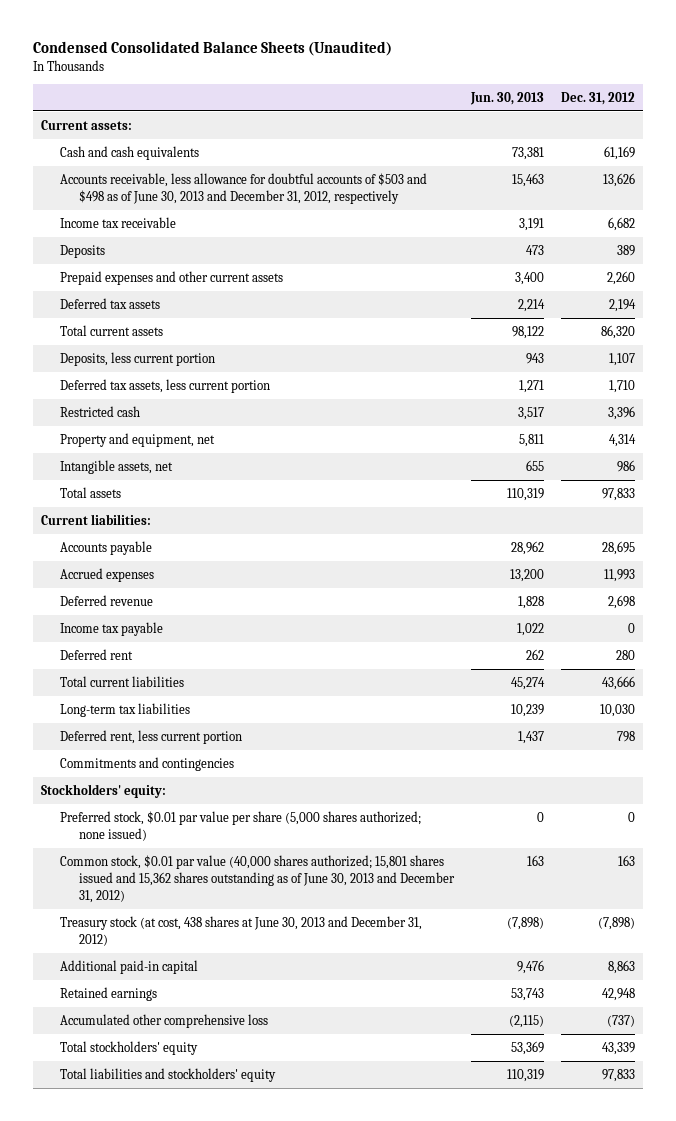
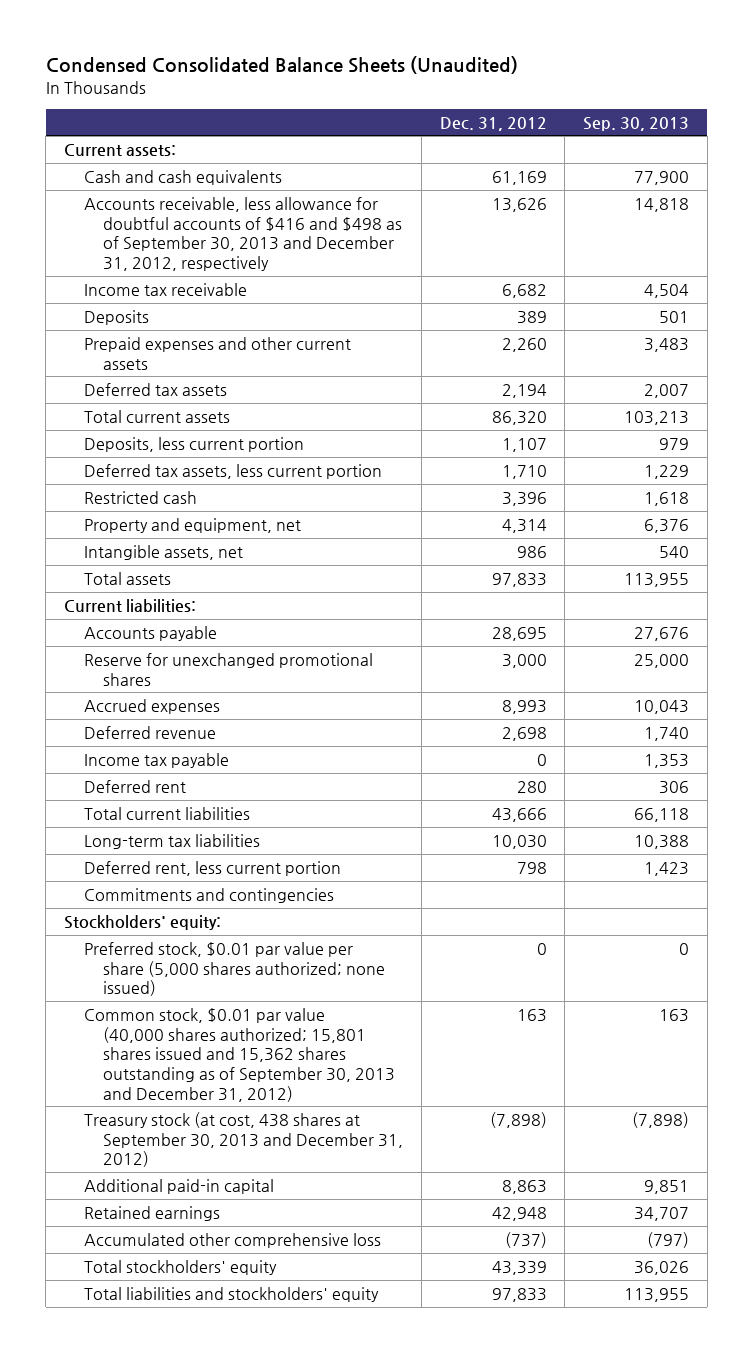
[470,91,545,105] Jun. 30, 2013 -> none
none -> [582,116,689,131] Sep. 30, 2013
[60,172,428,204] Accounts receivable, less allowance for doubtful accounts of $503 and $498 as of June 30, 2013 and December 31, 2012, respectively -> [83,196,403,272] Accounts receivable, less allowance for doubtful accounts of $416 and $498 as of September 30, 2013 and December 31, 2012, respectively
none -> [83,652,373,686] Reserve for unexchanged promotional shares
[603,568,635,582] 11,993 -> [501,699,547,714] 8,993
[60,854,456,903] Common stock, $0.01 par value (40,000 shares authorized; 15,801 shares issued and 15,362 shares outstanding as of June 30, 2013 and December 31, 2012) -> [83,1007,396,1102] Common stock, $0.01 par value (40,000 shares authorized; 15,801 shares issued and 15,362 shares outstanding as of September 30, 2013 and December 31, 2012)
[60,915,423,946] Treasury stock (at cost, 438 shares at June 30, 2013 and December 31, 2012) -> [83,1111,404,1168] Treasury stock (at cost, 438 shares at September 30, 2013 and December 31, 2012)

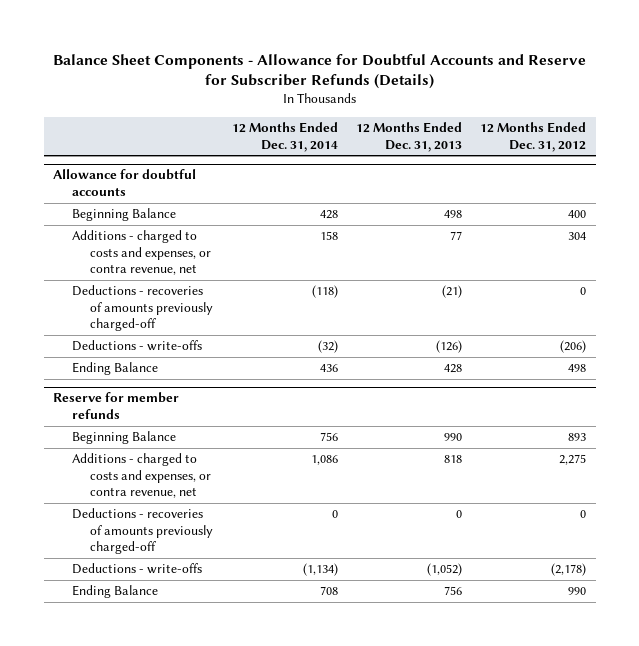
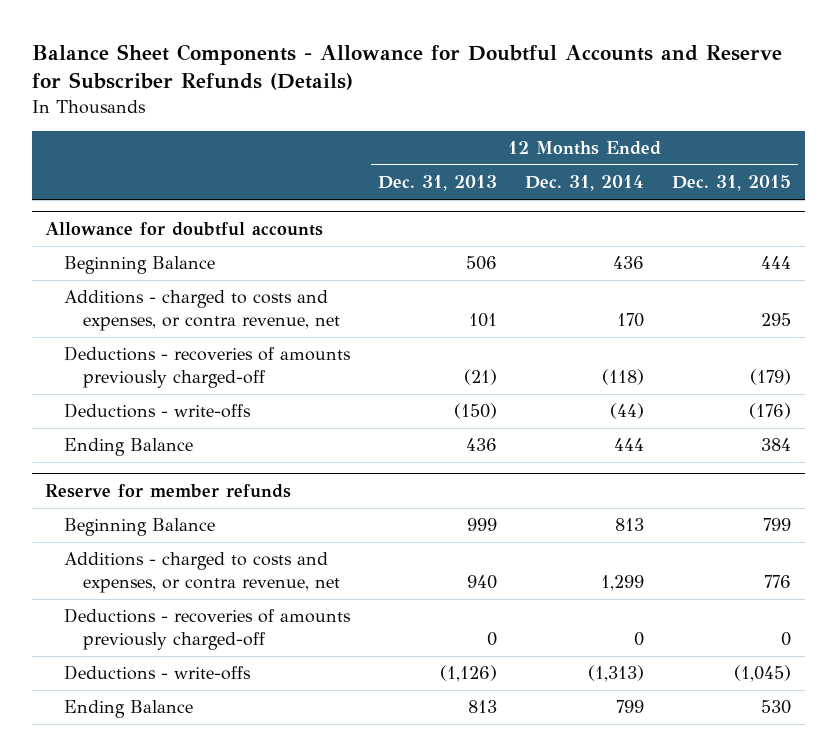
[480,121,587,152] 12 Months Ended Dec. 31, 2012 -> none
none -> [672,175,792,192] Dec. 31, 2015
[319,210,338,220] 428 -> [613,256,645,270] 436
[443,210,462,219] 498 -> [466,256,498,271] 506
[319,231,338,241] 158 -> [617,313,645,328] 170
[449,231,462,241] 77 -> [469,313,498,328] 101
[317,340,338,354] (32) -> [610,403,645,420] (44)
[435,340,462,354] (126) -> [454,403,498,420] (150)
[319,364,338,373] 436 -> [614,438,645,452] 444
[443,364,462,374] 428 -> [466,438,498,452] 436
[319,432,338,442] 756 -> [615,518,645,532] 813
[443,433,462,442] 990 -> [467,518,498,532] 999
[310,455,338,466] 1,086 -> [601,575,645,592] 1,299
[443,455,462,464] 818 -> [467,575,498,590] 940
[302,563,338,577] (1,134) -> [588,665,645,683] (1,313)
[426,563,462,577] (1,052) -> [440,665,498,683] (1,126)
[319,586,338,596] 708 -> [616,700,645,714] 799
[443,586,462,596] 756 -> [468,700,498,714] 813

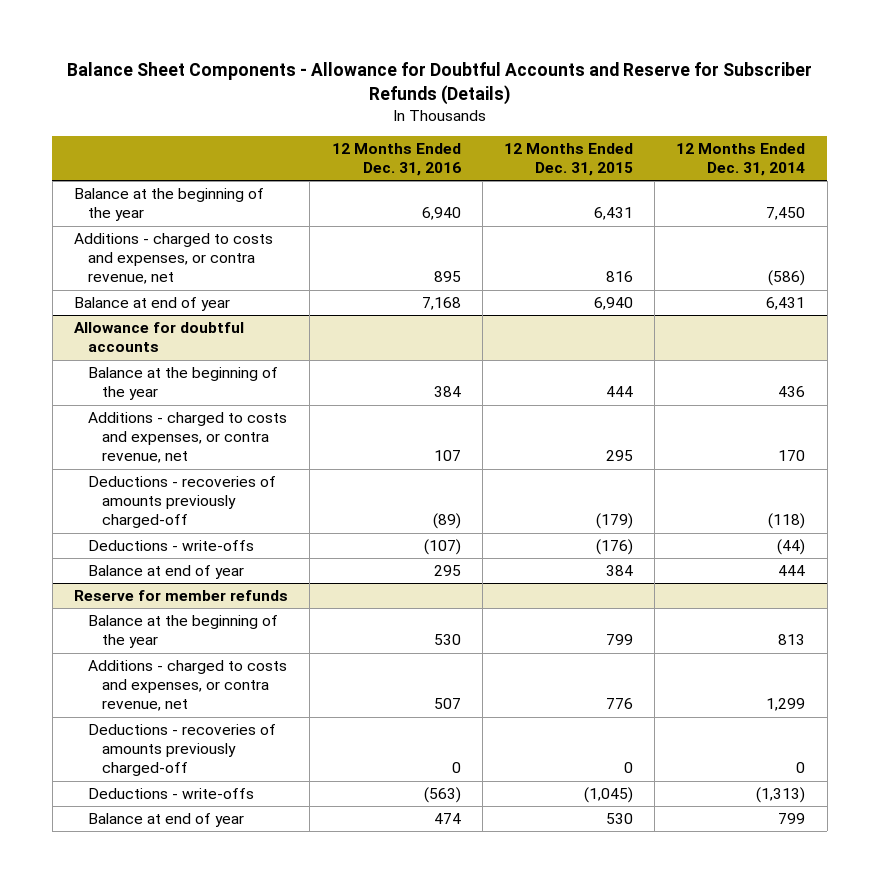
[378,175,498,192] Dec. 31, 2013 -> none
none -> [331,142,461,177] 12 Months Ended Dec. 31, 2016
none -> [74,188,265,222] Balance at the beginning of the year
none -> [74,233,274,285] Additions - charged to costs and expenses, or contra revenue, net
none -> [74,297,231,312] Balance at end of year
[64,256,216,275] Beginning Balance -> [88,367,279,401] Balance at the beginning of the year
[64,438,194,457] Ending Balance -> [88,565,245,580] Balance at end of year
[64,518,216,537] Beginning Balance -> [88,615,279,649] Balance at the beginning of the year
[64,700,194,719] Ending Balance -> [88,813,245,828] Balance at end of year

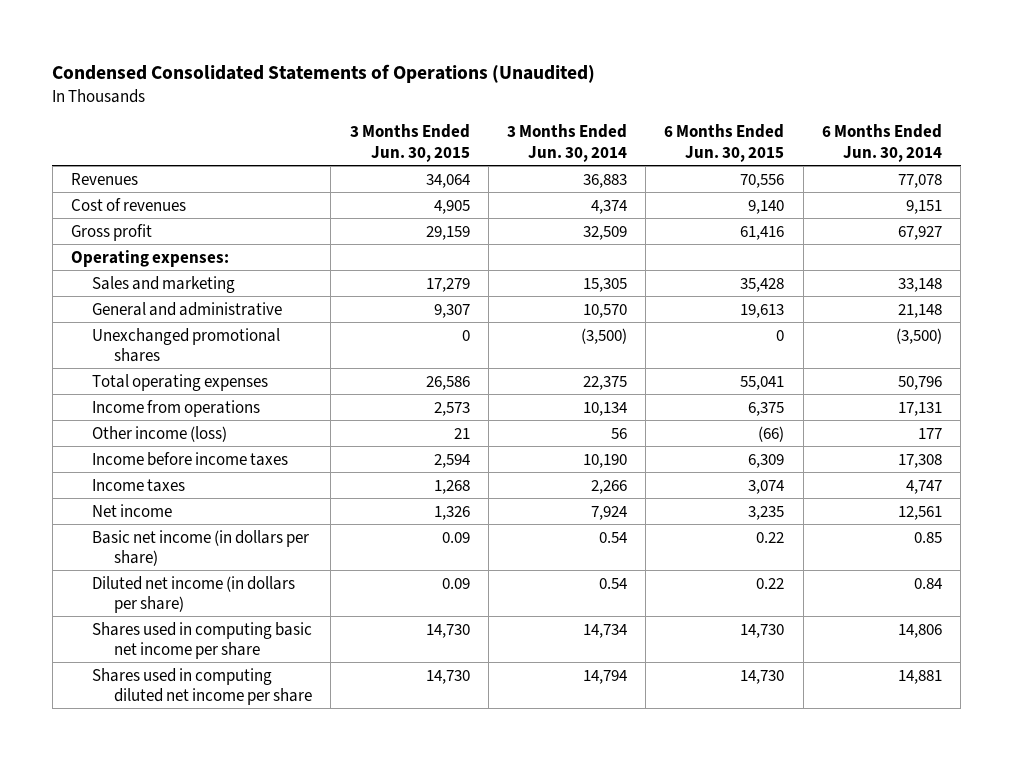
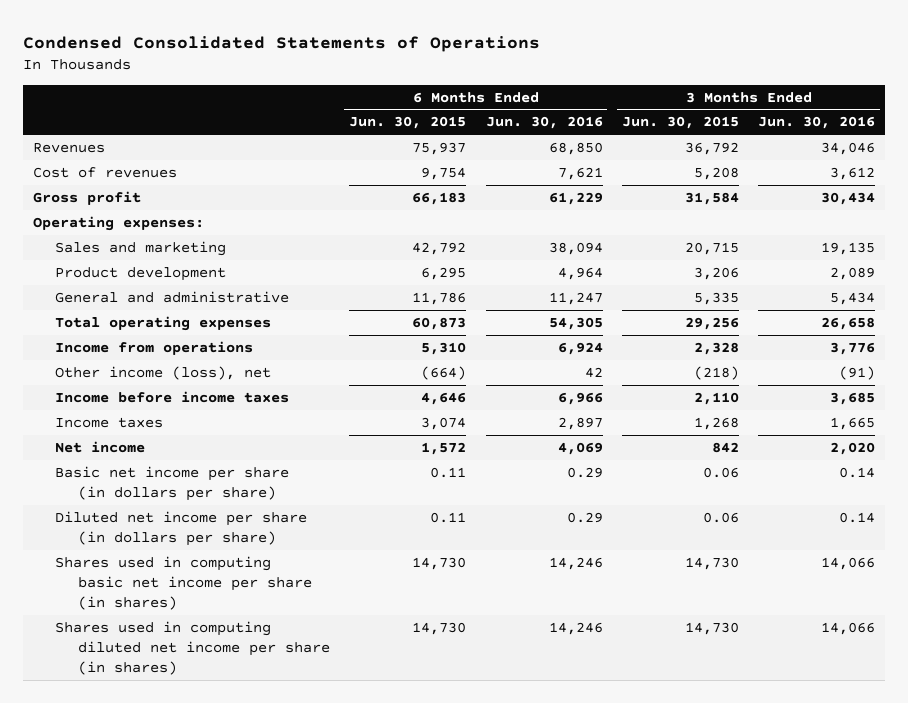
[52,63,596,83] Condensed Consolidated Statements of Operations (Unaudited) -> [23,35,541,52] Condensed Consolidated Statements of Operations
[507,124,628,162] 3 Months Ended Jun. 30, 2014 -> none
[821,124,942,162] 6 Months Ended Jun. 30, 2014 -> none
none -> [485,116,603,130] Jun. 30, 2016
none -> [758,116,876,130] Jun. 30, 2016
[425,173,470,188] 34,064 -> [684,142,739,156] 36,792
[740,173,785,188] 70,556 -> [412,142,467,156] 75,937
[433,199,470,214] 4,905 -> [693,167,739,181] 5,208
[748,199,785,214] 9,140 -> [421,167,467,181] 9,754
[425,225,470,240] 29,159 -> [684,192,739,206] 31,584
[740,225,785,240] 61,416 -> [412,192,467,206] 66,183
[92,327,281,363] Unexchanged promotional shares -> none
[425,277,470,292] 17,279 -> [684,242,739,256] 20,715
[740,277,785,292] 35,428 -> [412,242,467,256] 42,792
none -> [55,267,227,282] Product development
[433,303,470,318] 9,307 -> [693,292,739,306] 5,335
[740,303,785,318] 19,613 -> [412,292,467,306] 11,786
[425,375,470,390] 26,586 -> [684,317,739,331] 29,256
[740,375,785,390] 55,041 -> [412,317,467,331] 60,873
[433,401,470,416] 2,573 -> [693,342,739,356] 2,328
[748,401,785,416] 6,375 -> [421,342,467,356] 5,310
[92,425,228,442] Other income (loss) -> [55,366,272,381] Other income (loss), net
[453,427,470,439] 21 -> [693,366,739,381] (218)
[758,425,785,442] (66) -> [421,366,467,381] (664)
[433,453,470,468] 2,594 -> [693,392,739,406] 2,110
[748,453,785,468] 6,309 -> [421,392,467,406] 4,646
[433,505,470,520] 1,326 -> [711,442,739,454] 842
[748,505,785,520] 3,235 -> [421,442,467,456] 1,572
[92,529,310,567] Basic net income (in dollars per share) -> [55,466,290,501] Basic net income per share (in dollars per share)
[441,531,470,543] 0.09 -> [702,467,739,479] 0.06
[756,531,785,543] 0.22 -> [430,467,467,479] 0.11
[92,575,296,614] Diluted net income (in dollars per share) -> [55,511,308,546] Diluted net income per share (in dollars per share)
[441,577,470,589] 0.09 -> [702,512,739,524] 0.06
[756,577,785,589] 0.22 -> [430,512,467,524] 0.11
[92,621,313,660] Shares used in computing basic net income per share -> [55,556,312,610] Shares used in computing basic net income per share (in shares)
[92,667,312,706] Shares used in computing diluted net income per share -> [55,621,330,675] Shares used in computing diluted net income per share (in shares)

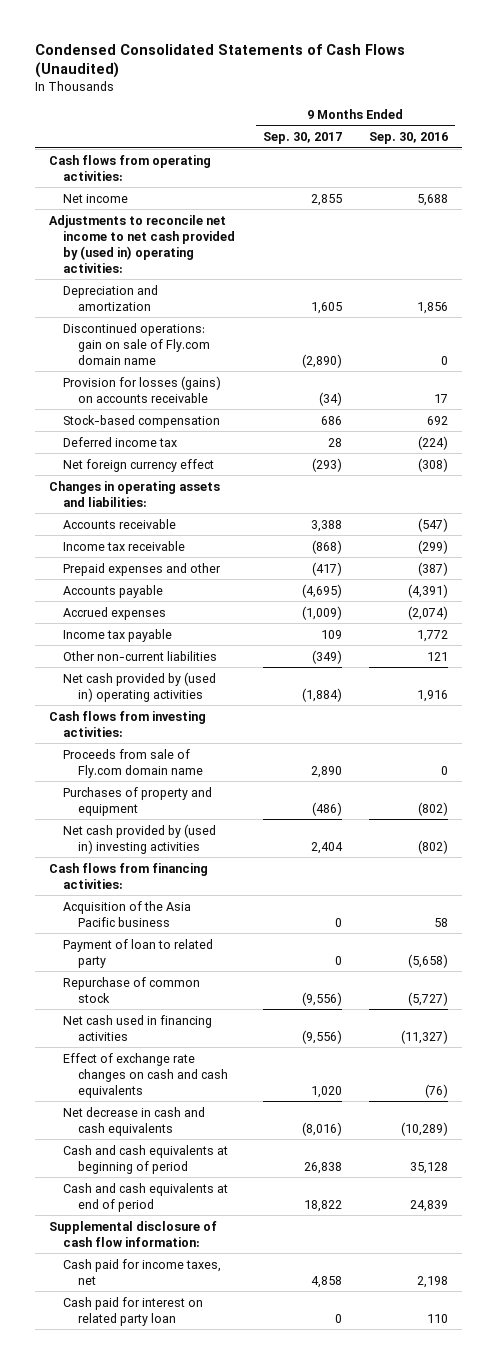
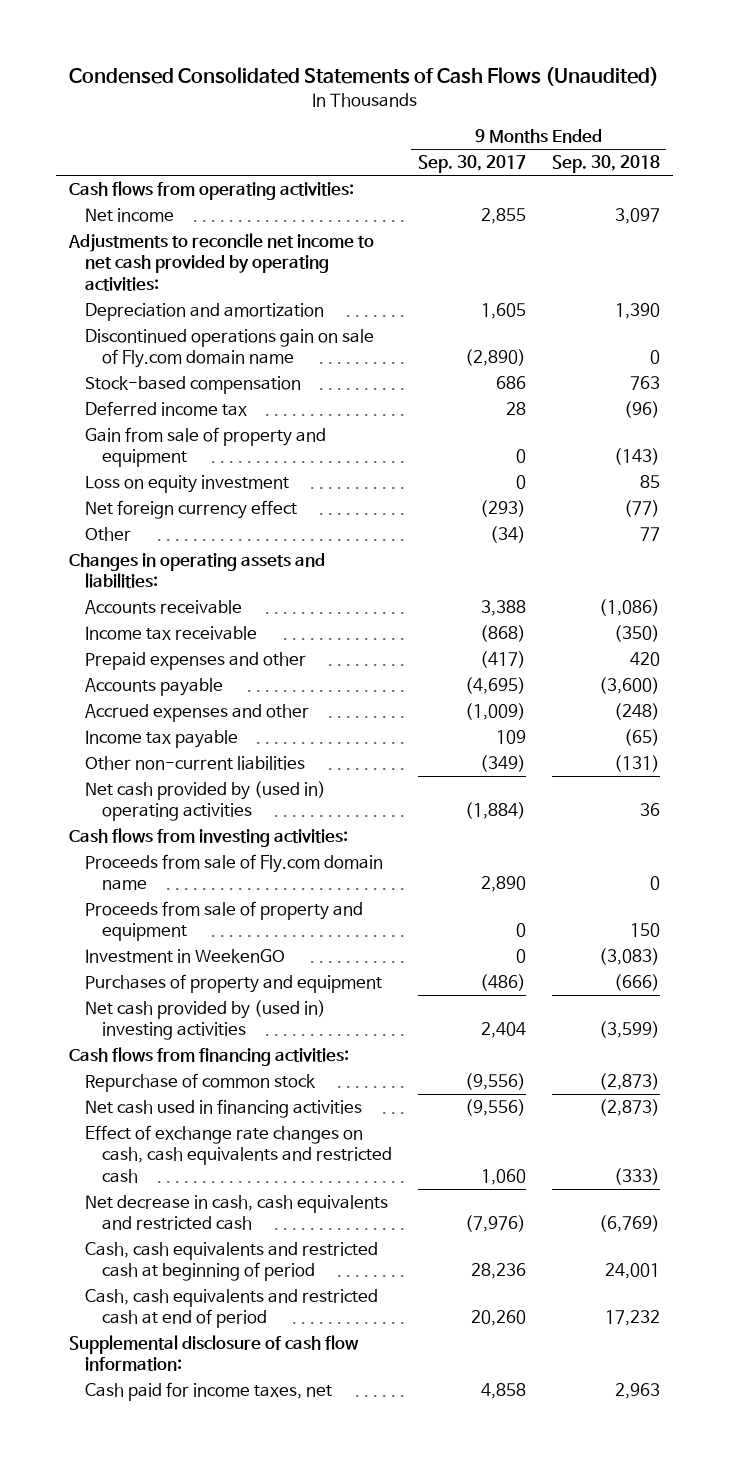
[369,132,449,145] Sep. 30, 2016 -> none
none -> [551,155,660,174] Sep. 30, 2018
[49,214,236,273] Adjustments to reconcile net income to net cash provided by (used in) operating activities: -> [67,233,374,291] Adjustments to reconcile net income to net cash provided by operating activities:
[63,375,222,403] Provision for losses (gains) on accounts receivable -> none
[63,322,210,365] Discontinued operations: gain on sale of Fly.com domain name -> [85,329,375,369] Discontinued operations gain on sale of Fly.com domain name
none -> [85,427,327,468] Gain from sale of property and equipment
none -> [85,475,290,494] Loss on equity investment
none -> [85,527,132,542] Other
[63,606,167,620] Accrued expenses -> [85,704,310,723] Accrued expenses and other
none -> [85,901,364,942] Proceeds from sale of property and equipment
none -> [85,949,286,964] Investment in WeekenGO
[63,900,192,927] Acquisition of the Asia Pacific business -> none
[63,938,214,968] Payment of loan to related party -> none
[63,1052,228,1098] Effect of exchange rate changes on cash and cash equivalents -> [85,1125,392,1183] Effect of exchange rate changes on cash, cash equivalents and restricted cash
[310,1085,342,1098] 1,020 -> [480,1168,526,1185] 1,060
[63,1106,206,1136] Net decrease in cash and cash equivalents -> [85,1195,389,1231] Net decrease in cash, cash equivalents and restricted cash
[301,1121,342,1136] (8,016) -> [464,1215,526,1233] (7,976)
[63,1144,229,1174] Cash and cash equivalents at beginning of period -> [85,1242,379,1282] Cash, cash equivalents and restricted cash at beginning of period
[303,1161,342,1174] 26,838 -> [470,1263,526,1280] 28,236
[63,1182,229,1212] Cash and cash equivalents at end of period -> [85,1289,379,1329] Cash, cash equivalents and restricted cash at end of period
[303,1199,342,1212] 18,822 -> [470,1310,526,1327] 20,260
[63,1296,204,1326] Cash paid for interest on related party loan -> none

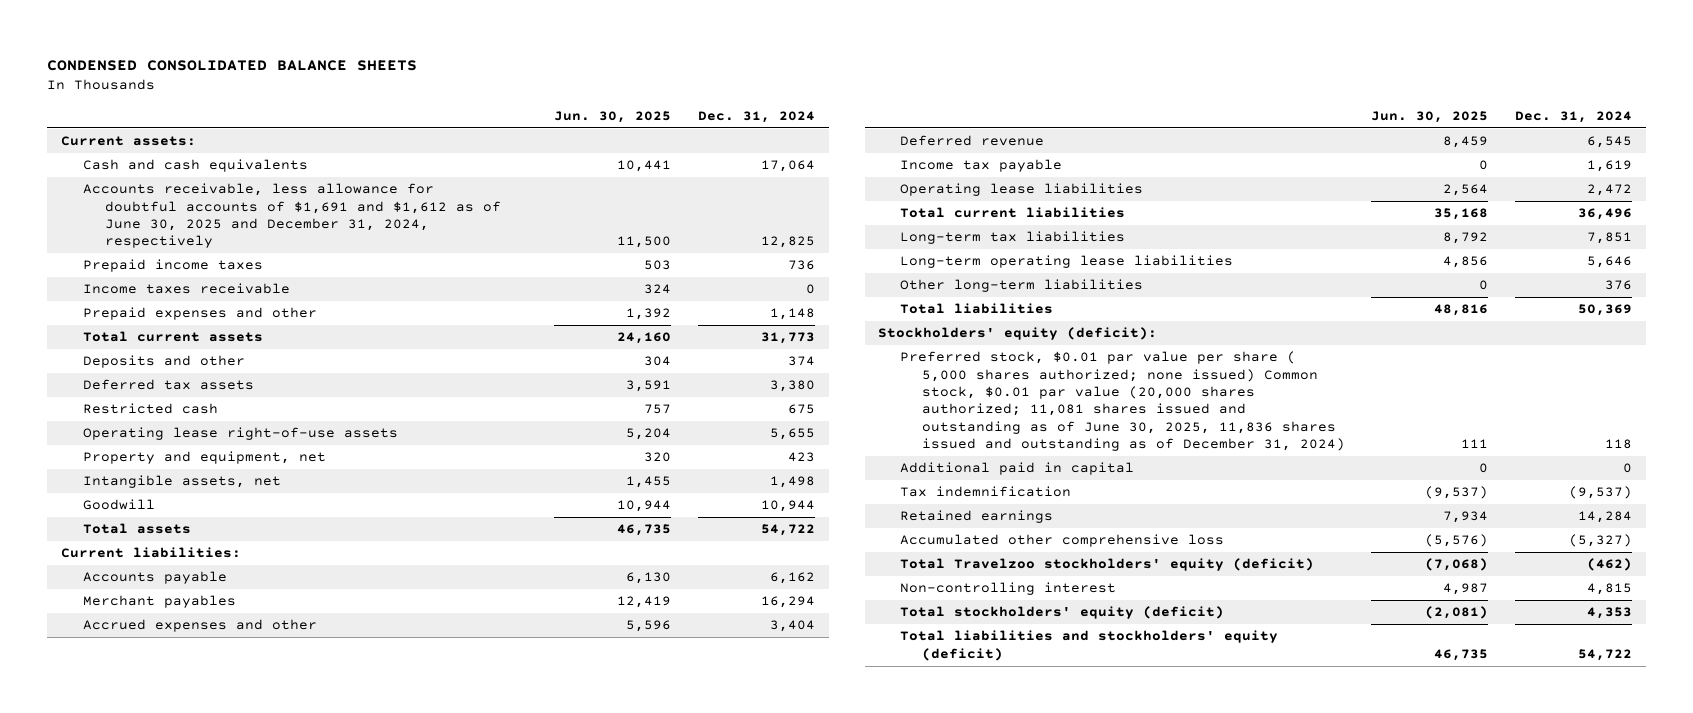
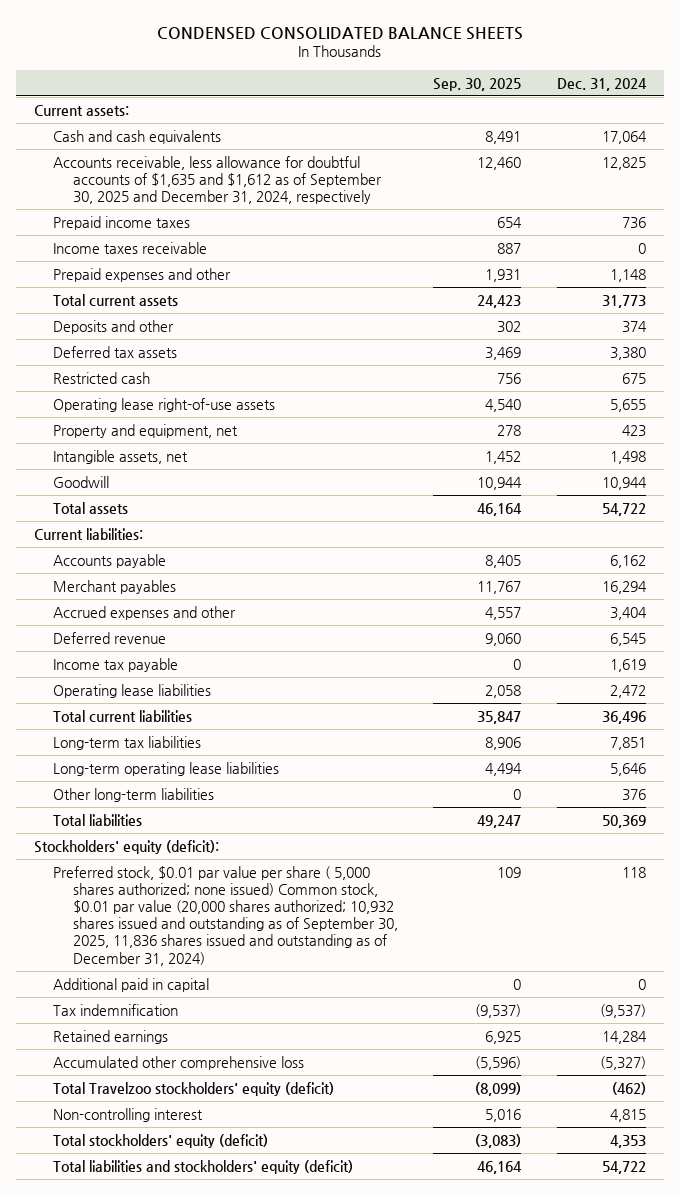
[554,110,672,123] Jun. 30, 2025 -> none
none -> [433,78,522,92] Sep. 30, 2025
[82,183,501,249] Accounts receivable, less allowance for doubtful accounts of $1,691 and $1,612 as of June 30, 2025 and December 31, 2024, respectively -> [53,155,383,205] Accounts receivable, less allowance for doubtful accounts of $1,635 and $1,612 as of September 30, 2025 and December 31, 2024, respectively
[899,351,1345,452] Preferred stock, $0.01 par value per share ( 5,000 shares authorized; none issued) Common stock, $0.01 par value (20,000 shares authorized; 11,081 shares issued and outstanding as of June 30, 2025, 11,836 shares issued and outstanding as of December 31, 2024) -> [53,865,399,966] Preferred stock, $0.01 par value per share ( 5,000 shares authorized; none issued) Common stock, $0.01 par value (20,000 shares authorized; 10,932 shares issued and outstanding as of September 30, 2025, 11,836 shares issued and outstanding as of December 31, 2024)

